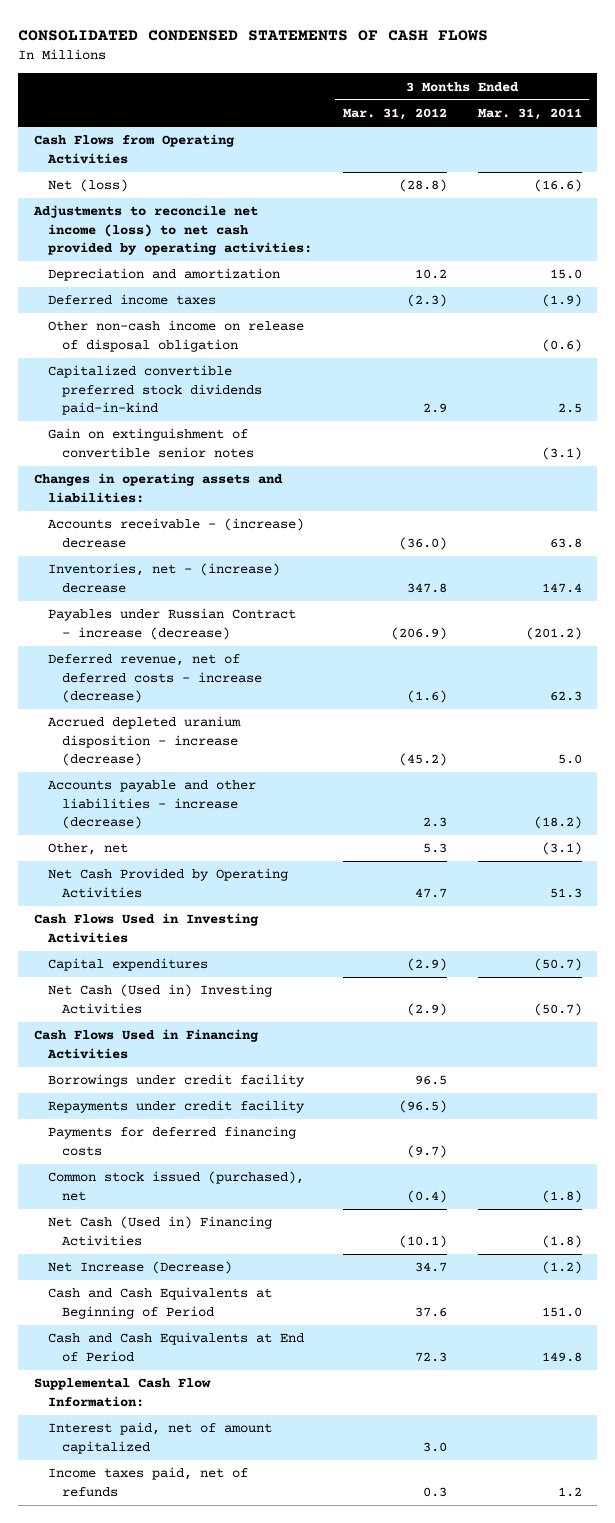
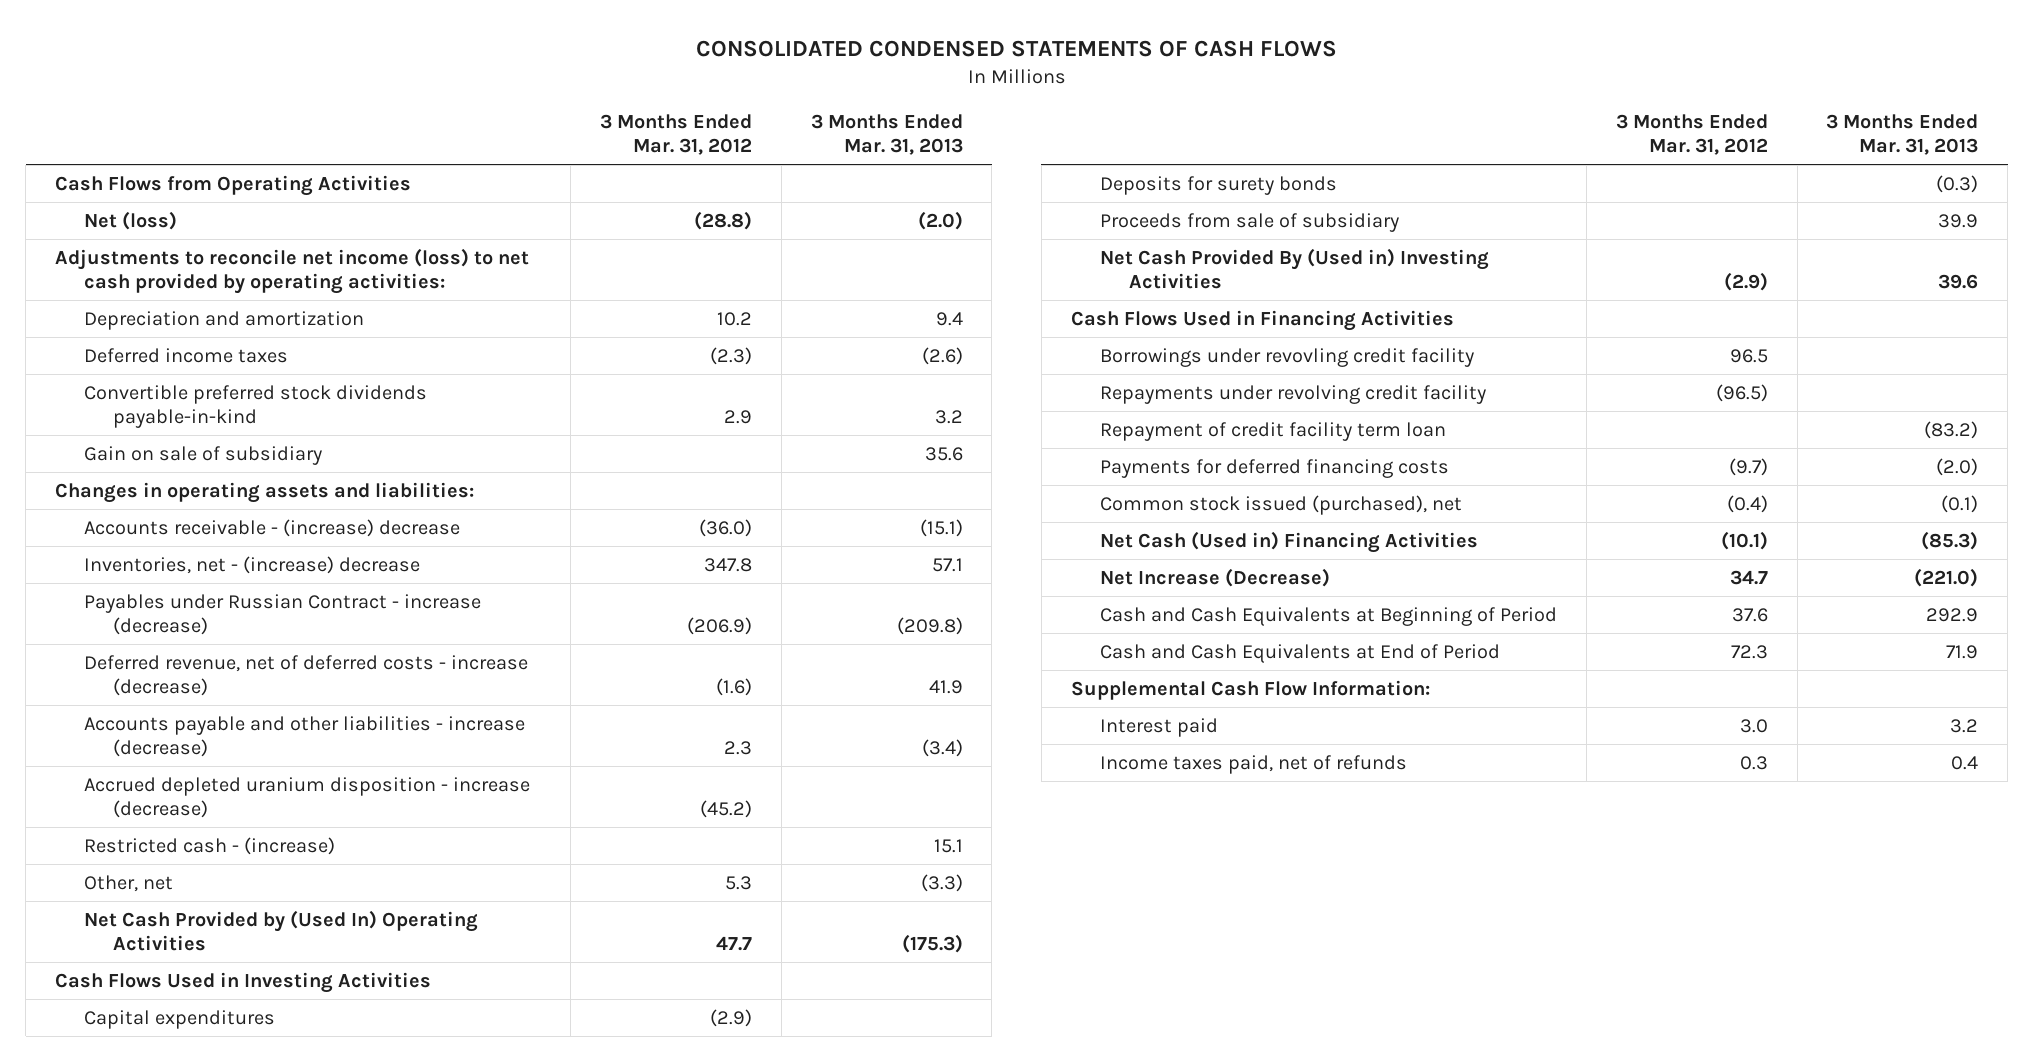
[477,108,582,121] Mar. 31, 2011 -> none
none -> [810,113,963,156] 3 Months Ended Mar. 31, 2013
[47,320,304,352] Other non-cash income on release of disposal obligation -> none
[47,428,255,458] Gain on extinguishment of convertible senior notes -> none
[47,365,263,416] Capitalized convertible preferred stock dividends paid-in-kind -> [84,384,428,428] Convertible preferred stock dividends payable-in-kind
none -> [84,445,323,465] Gain on sale of subsidiary
[47,716,241,767] Accrued depleted uranium disposition - increase (decrease) -> [84,776,531,818] Accrued depleted uranium disposition - increase (decrease)
none -> [84,836,336,855] Restricted cash - (increase)
[47,868,288,898] Net Cash Provided by Operating Activities -> [84,909,479,951] Net Cash Provided by (Used In) Operating Activities
none -> [1099,175,1337,195] Deposits for surety bonds
none -> [1099,212,1399,232] Proceeds from sale of subsidiary
[47,984,272,1014] Net Cash (Used in) Investing Activities -> [1099,247,1489,289] Net Cash Provided By (Used in) Investing Activities
[47,1074,305,1088] Borrowings under credit facility -> [1099,347,1474,367] Borrowings under revovling credit facility
[47,1100,305,1114] Repayments under credit facility -> [1099,384,1486,404] Repayments under revolving credit facility
none -> [1099,421,1446,441] Repayment of credit facility term loan
[47,1422,272,1454] Interest paid, net of amount capitalized -> [1099,717,1218,737] Interest paid

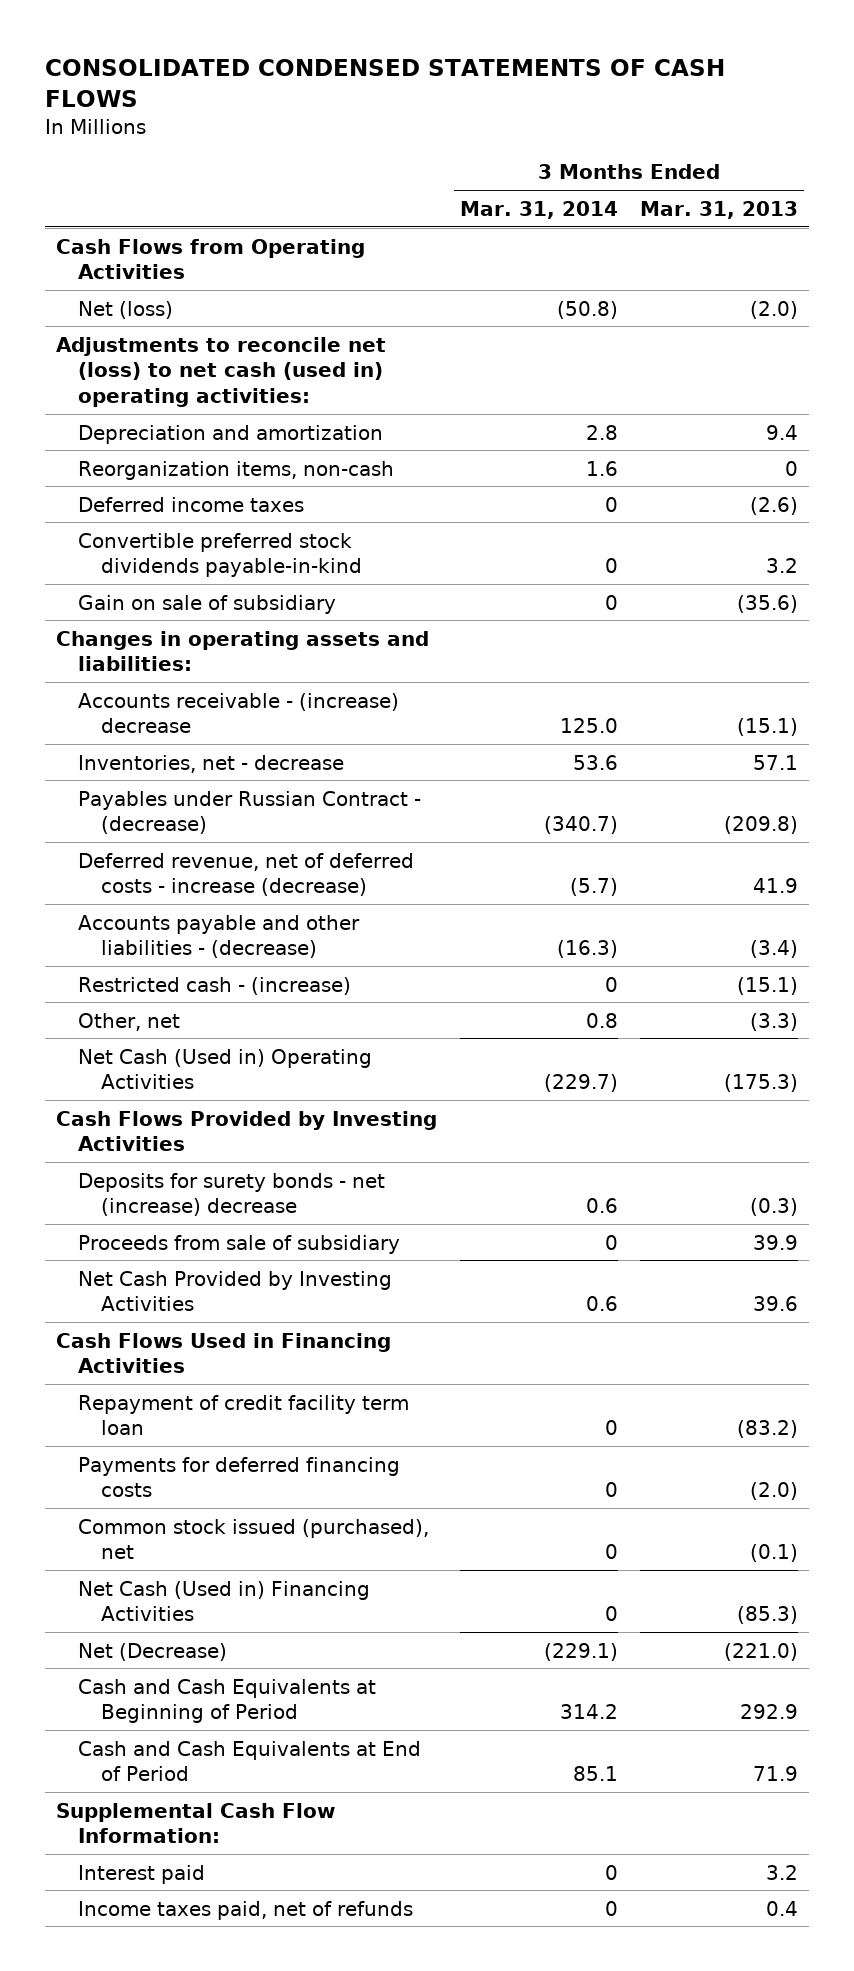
[599,113,752,156] 3 Months Ended Mar. 31, 2012 -> none
none -> [459,200,618,219] Mar. 31, 2014
[55,247,530,294] Adjustments to reconcile net income (loss) to net cash provided by operating activities: -> [55,336,386,407] Adjustments to reconcile net (loss) to net cash (used in) operating activities:
none -> [78,460,395,480] Reorganization items, non-cash
[924,446,963,461] 35.6 -> [737,594,799,613] (35.6)
[84,555,421,574] Inventories, net - (increase) decrease -> [78,754,345,773] Inventories, net - decrease
[84,593,482,635] Payables under Russian Contract - increase (decrease) -> [78,790,422,835] Payables under Russian Contract - (decrease)
[84,776,531,818] Accrued depleted uranium disposition - increase (decrease) -> none
[84,715,526,757] Accounts payable and other liabilities - increase (decrease) -> [78,914,361,959] Accounts payable and other liabilities - (decrease)
[933,838,963,853] 15.1 -> [737,976,799,995] (15.1)
[84,1009,276,1029] Capital expenditures -> none
[84,909,479,951] Net Cash Provided by (Used In) Operating Activities -> [78,1048,373,1090] Net Cash (Used in) Operating Activities
[55,971,432,993] Cash Flows Used in Investing Activities -> [55,1110,437,1152] Cash Flows Provided by Investing Activities
[1099,175,1337,195] Deposits for surety bonds -> [78,1172,386,1217] Deposits for surety bonds - net (increase) decrease
[1099,247,1489,289] Net Cash Provided By (Used in) Investing Activities -> [78,1270,393,1312] Net Cash Provided by Investing Activities
[1099,347,1474,367] Borrowings under revovling credit facility -> none
[1099,384,1486,404] Repayments under revolving credit facility -> none
[1099,567,1330,587] Net Increase (Decrease) -> [78,1642,228,1661] Net (Decrease)

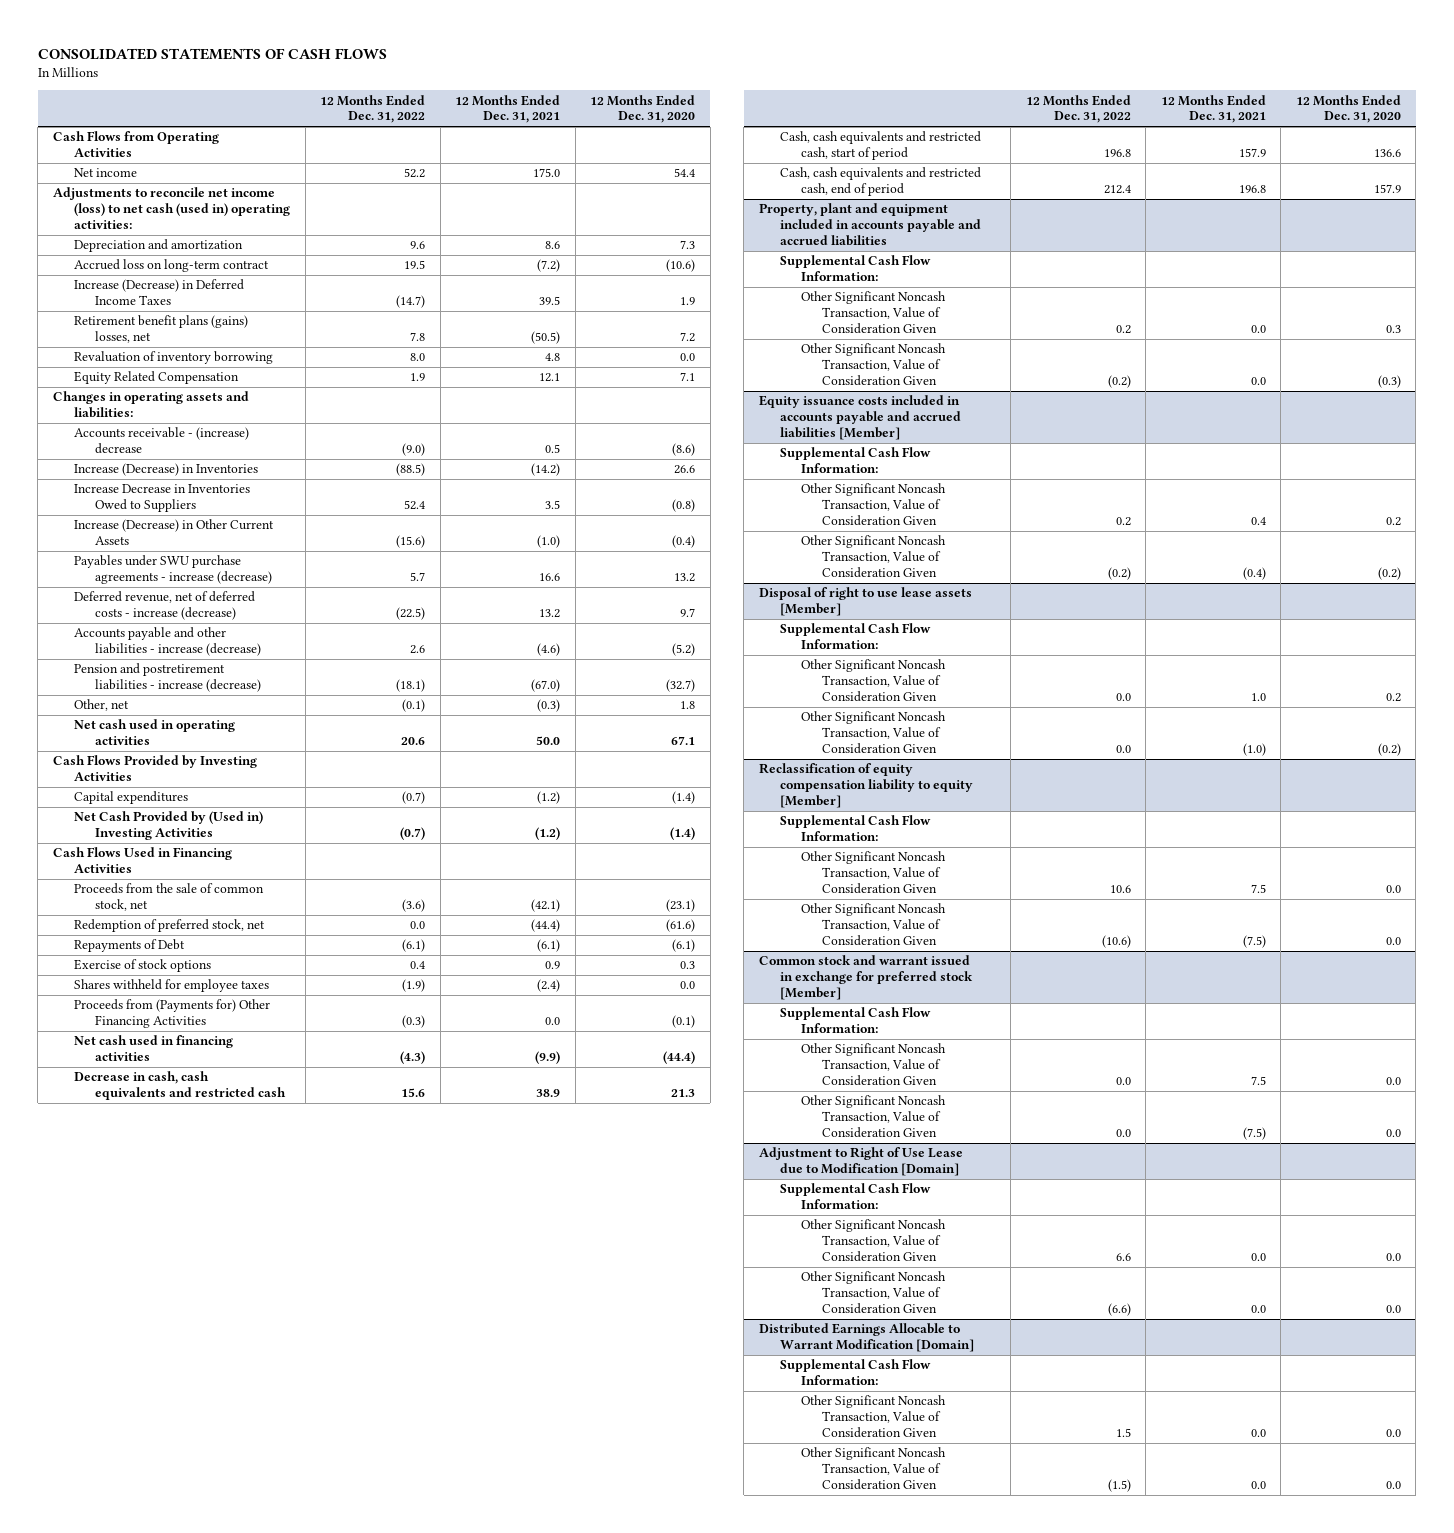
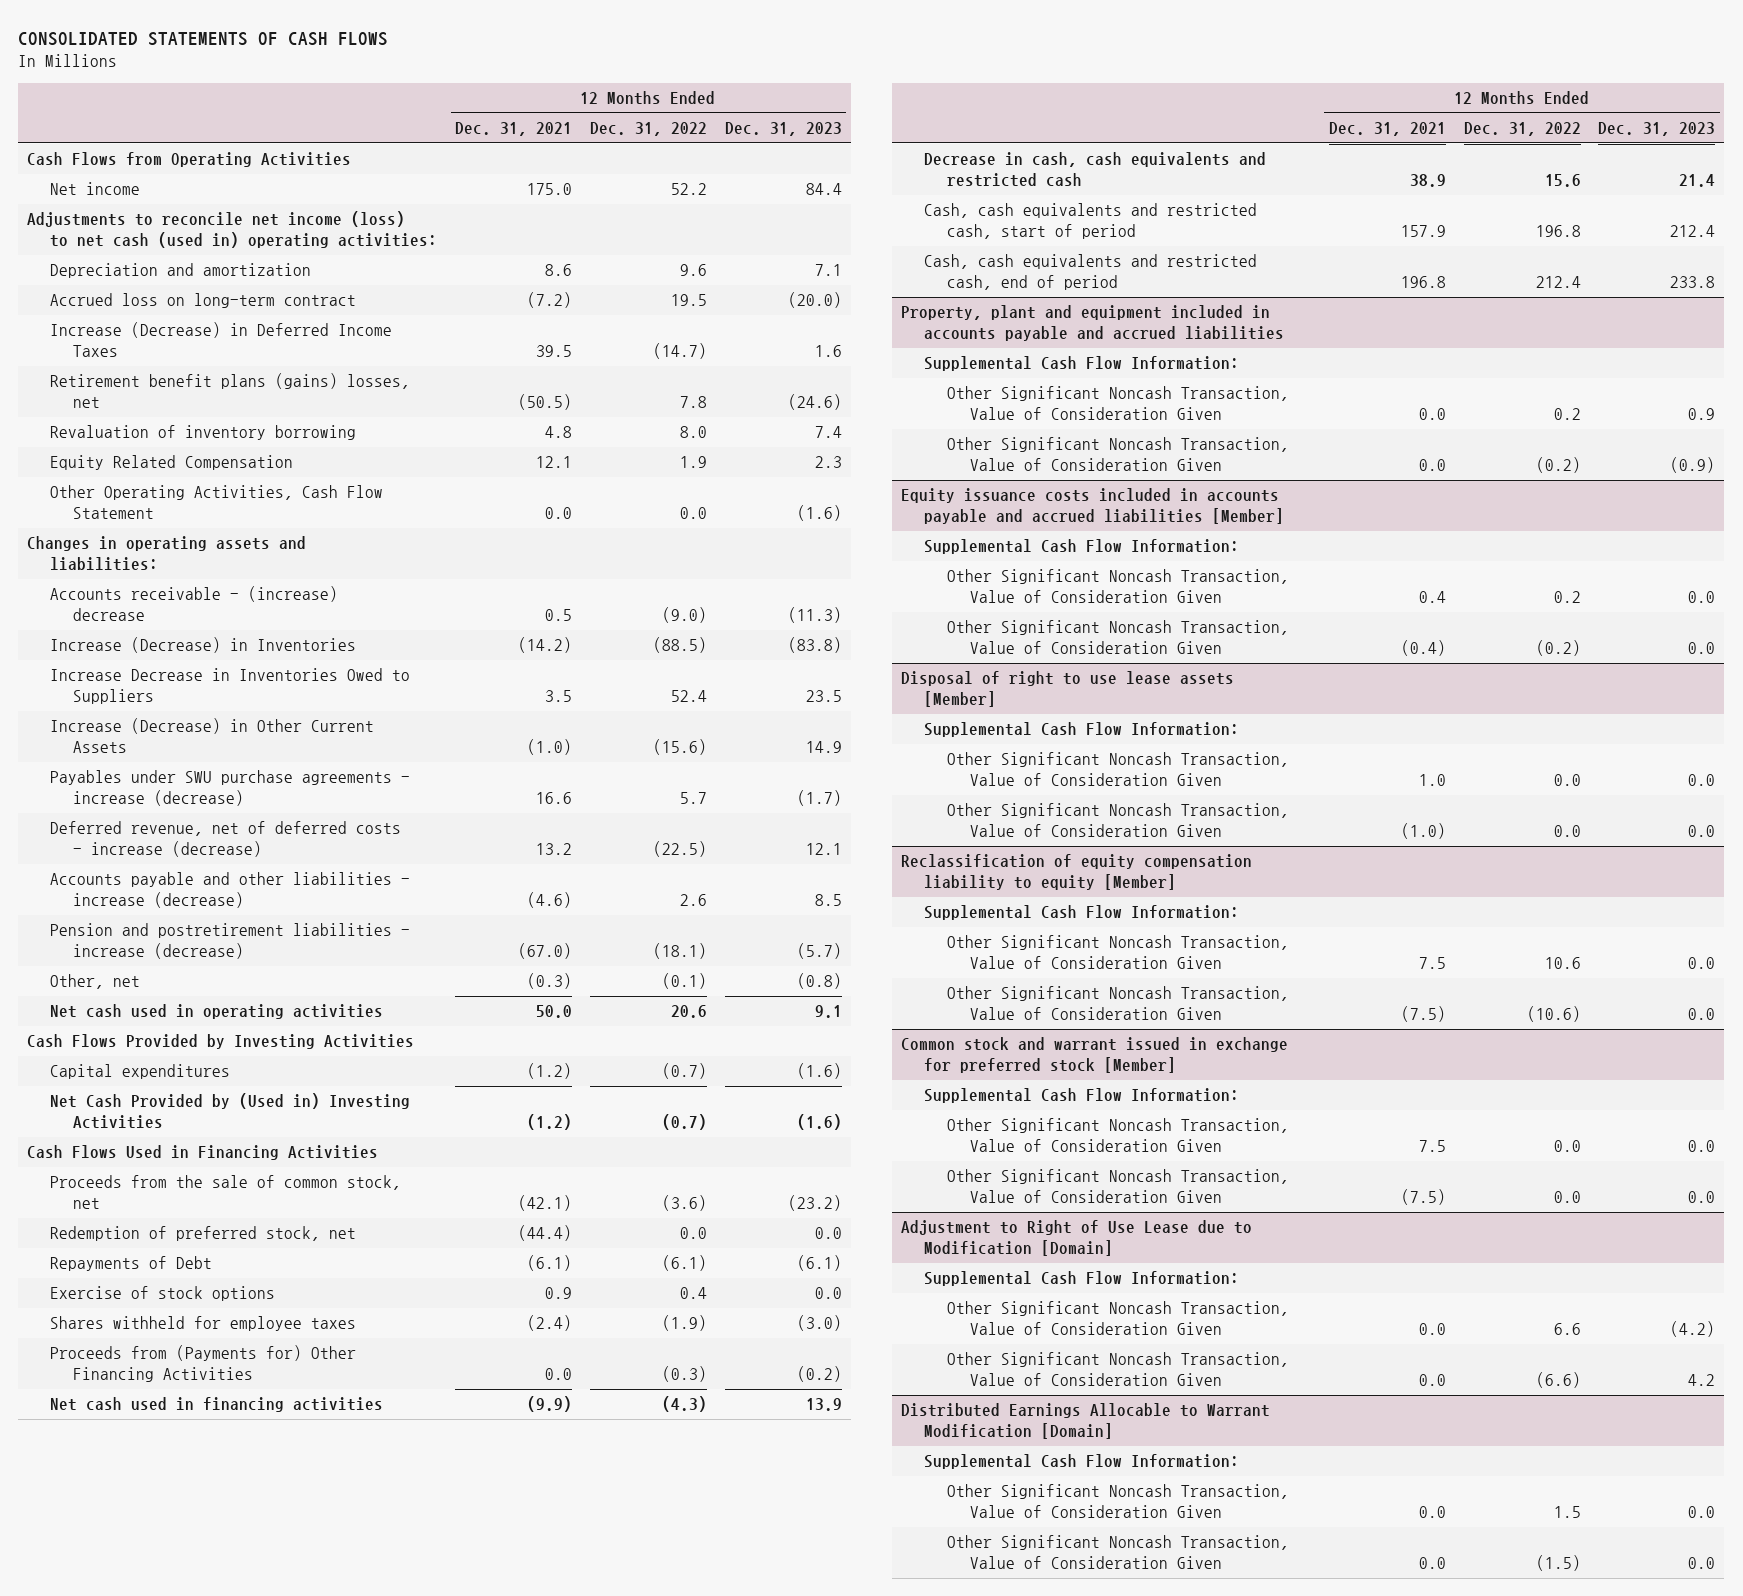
[590,94,696,124] 12 Months Ended Dec. 31, 2020 -> none
none -> [724,122,842,137] Dec. 31, 2023
none -> [50,485,384,519] Other Operating Activities, Cash Flow Statement

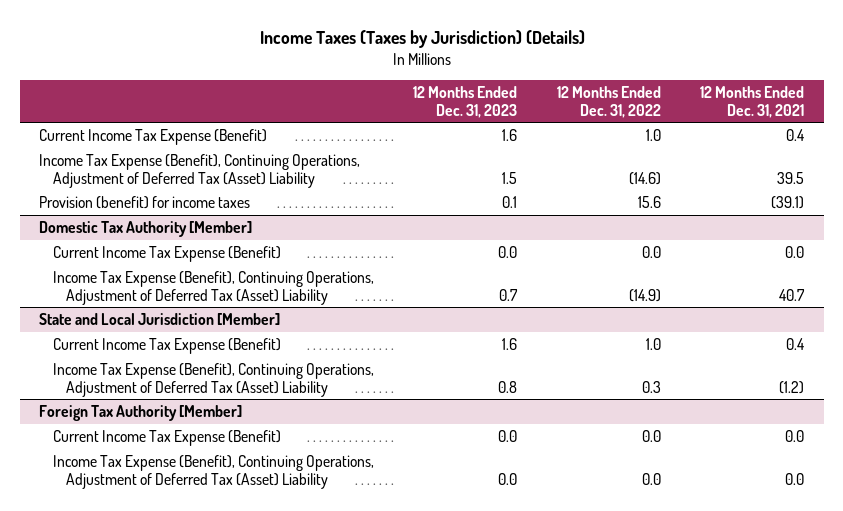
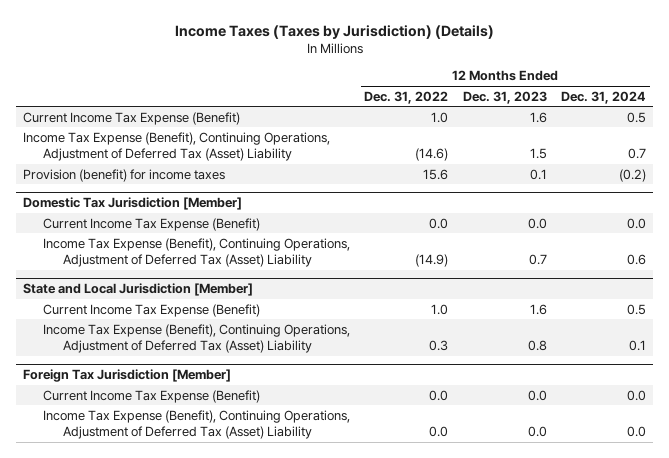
[699,85,804,118] 12 Months Ended Dec. 31, 2021 -> none
none -> [561,90,647,104] Dec. 31, 2024
[39,220,253,237] Domestic Tax Authority [Member] -> [23,197,243,211] Domestic Tax Jurisdiction [Member]
[39,404,243,421] Foreign Tax Authority [Member] -> [23,369,232,383] Foreign Tax Jurisdiction [Member]

